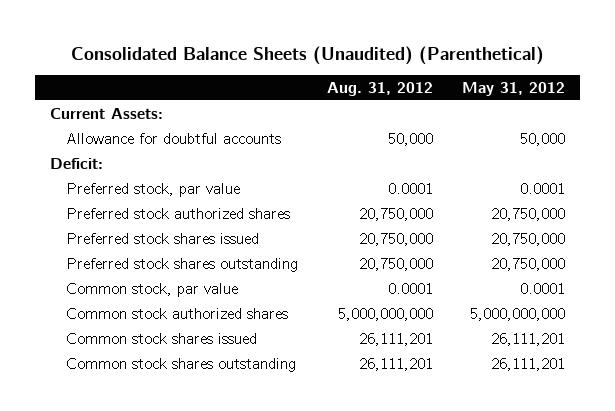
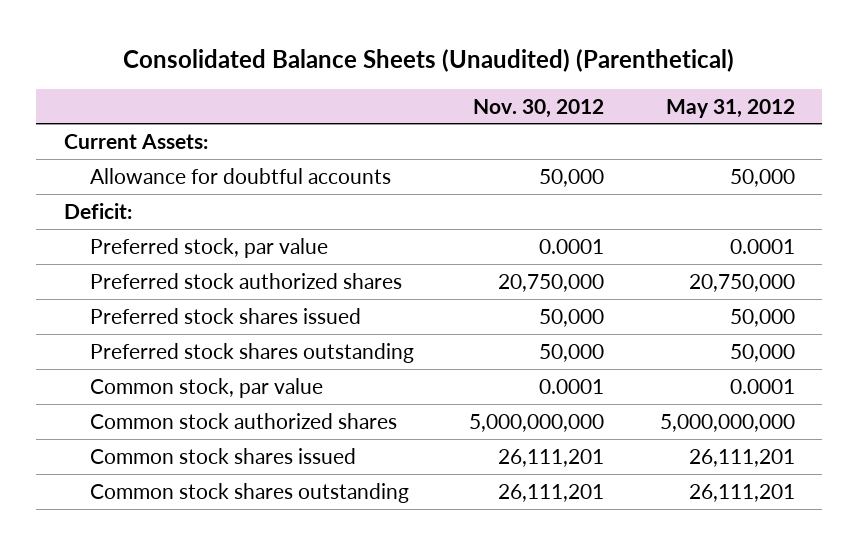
[327,81,434,96] Aug. 31, 2012 -> none
none -> [473,98,605,118] Nov. 30, 2012
[491,232,566,246] 20,750,000 -> [729,308,795,327] 50,000
[491,257,566,271] 20,750,000 -> [729,343,795,362] 50,000

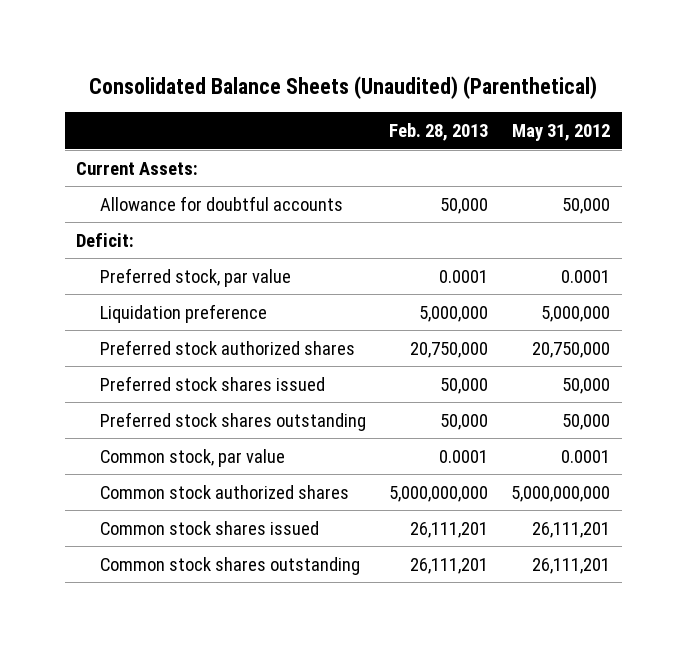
[473,98,605,118] Nov. 30, 2012 -> none
none -> [389,123,489,142] Feb. 28, 2013
none -> [100,303,268,323] Liquidation preference

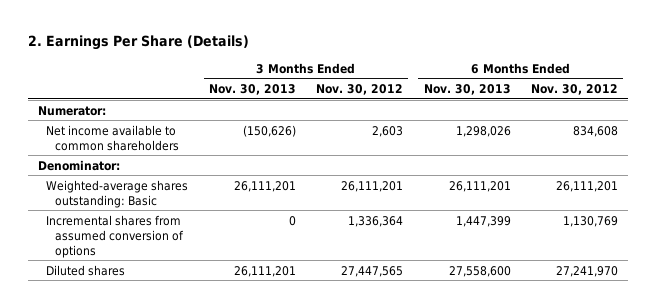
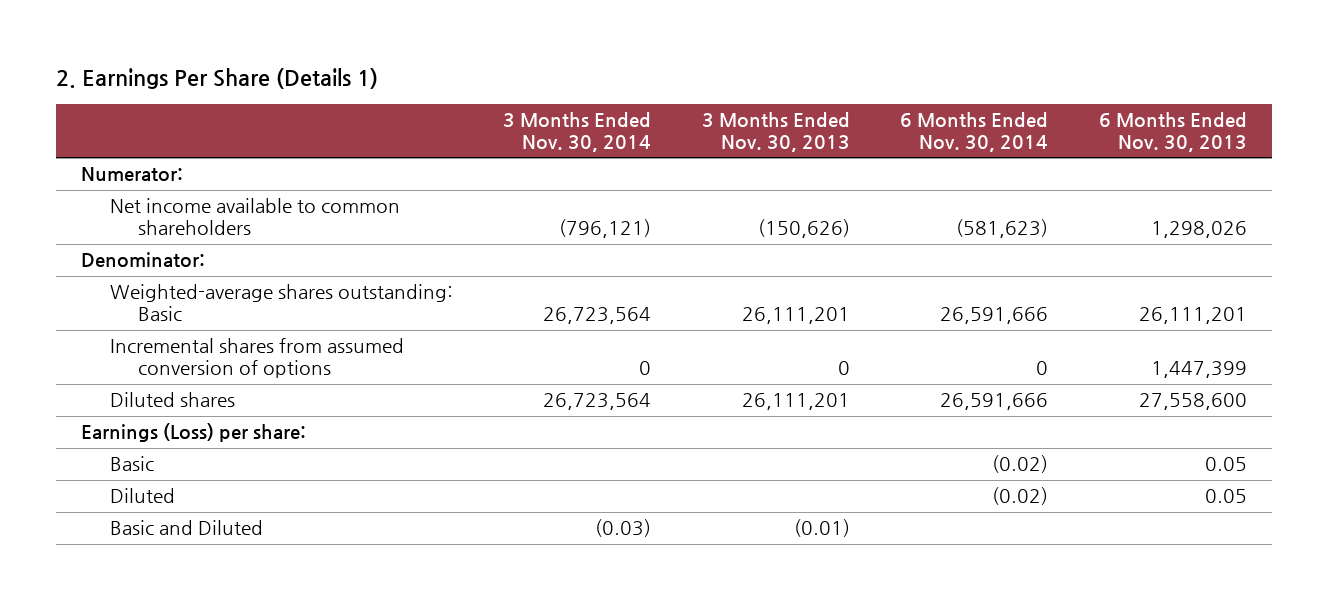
[27,35,249,51] 2. Earnings Per Share (Details) -> [55,67,378,89] 2. Earnings Per Share (Details 1)
[316,84,404,96] Nov. 30, 2012 -> none
[530,84,618,96] Nov. 30, 2012 -> none
none -> [503,112,652,152] 3 Months Ended Nov. 30, 2014
none -> [900,112,1049,152] 6 Months Ended Nov. 30, 2014
none -> [81,423,307,443] Earnings (Loss) per share:
none -> [109,456,154,472] Basic
none -> [109,488,175,504] Diluted
none -> [109,520,263,536] Basic and Diluted

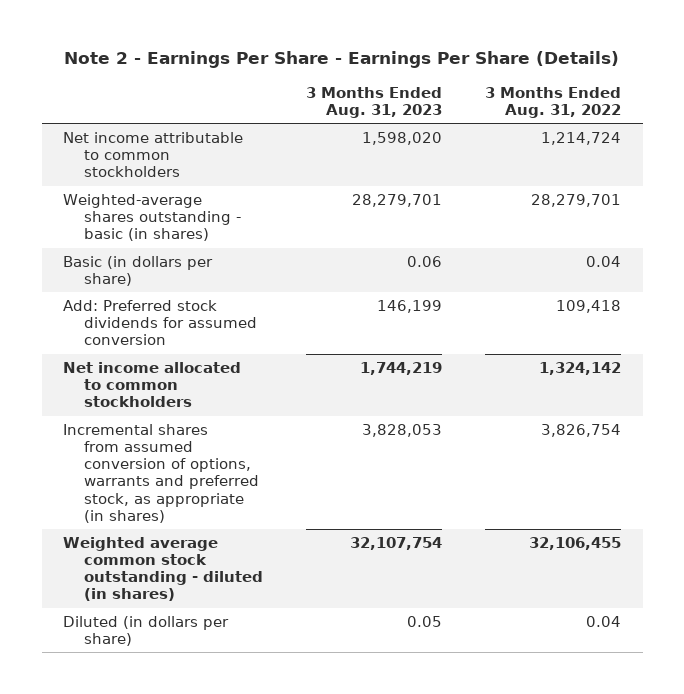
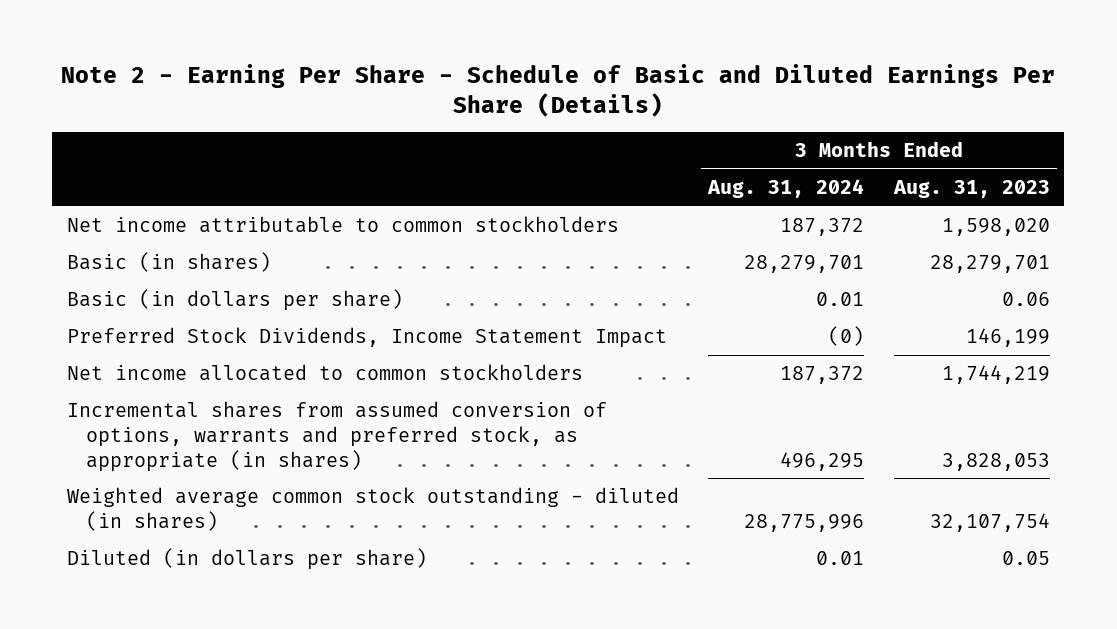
[64,51,620,69] Note 2 - Earnings Per Share - Earnings Per Share (Details) -> [61,63,1056,117] Note 2 - Earning Per Share - Schedule of Basic and Diluted Earnings Per Share (Details)
[485,86,622,118] 3 Months Ended Aug. 31, 2022 -> none
none -> [707,179,865,199] Aug. 31, 2024
[63,193,242,242] Weighted-average shares outstanding - basic (in shares) -> [66,252,271,273] Basic (in shares)
[63,299,258,346] Add: Preferred stock dividends for assumed conversion -> [66,327,667,349] Preferred Stock Dividends, Income Statement Impact

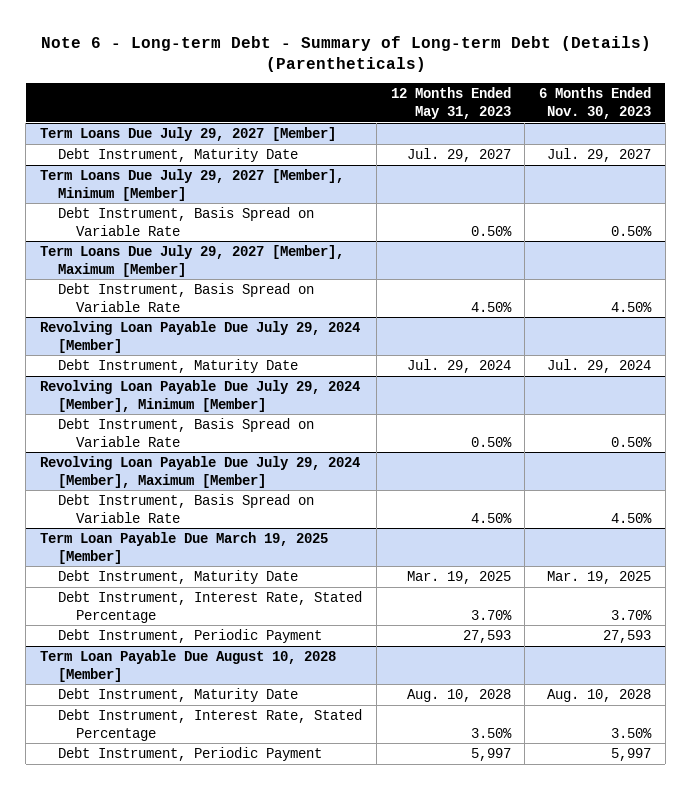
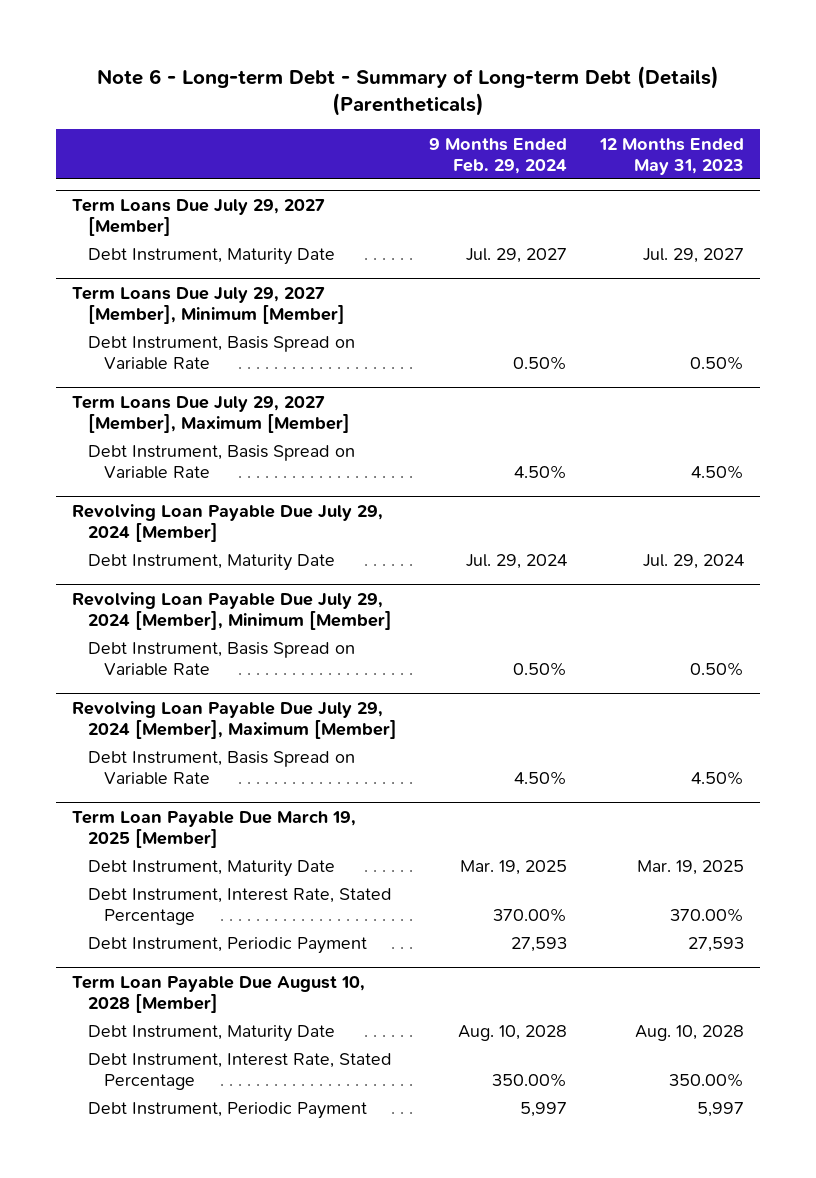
[539,87,652,119] 6 Months Ended Nov. 30, 2023 -> none
none -> [429,137,568,174] 9 Months Ended Feb. 29, 2024
[470,609,512,620] 3.70% -> [669,908,744,923] 370.00%
[470,727,512,738] 3.50% -> [668,1073,744,1088] 350.00%

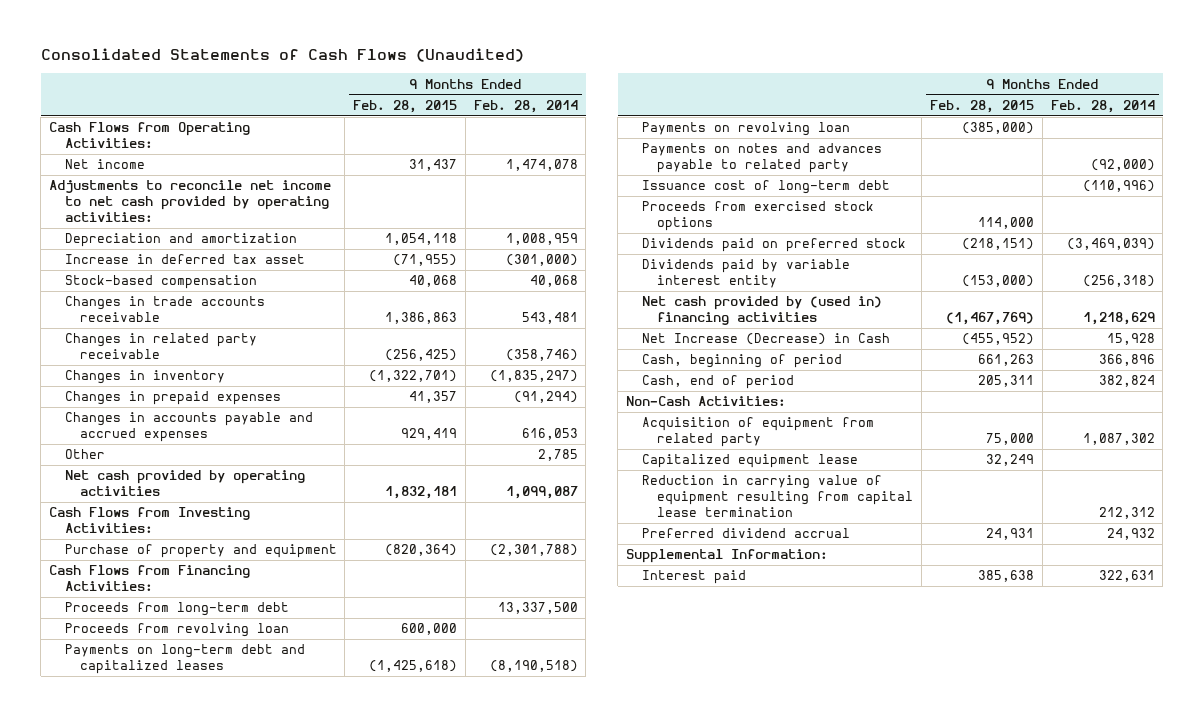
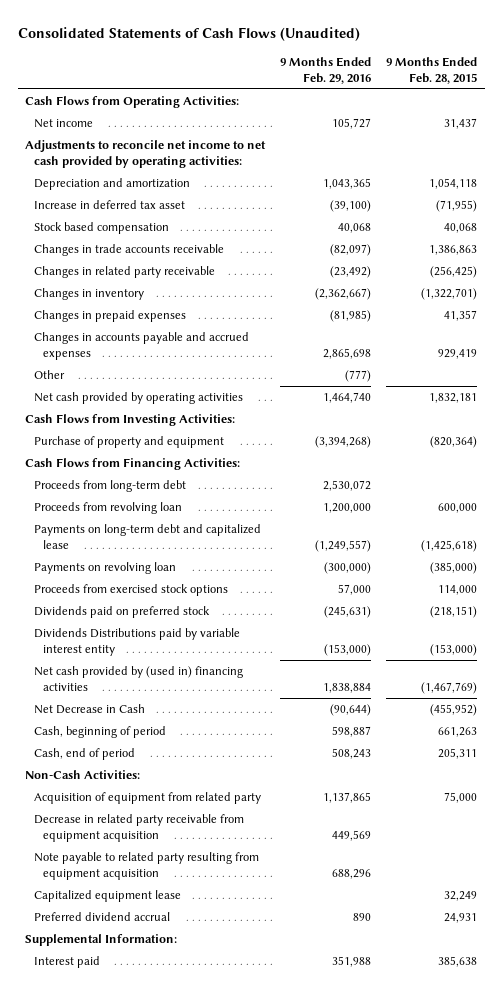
[473,99,578,113] Feb. 28, 2014 -> none
none -> [280,56,372,84] 9 Months Ended Feb. 29, 2016
[64,275,257,290] Stock-based compensation -> [34,222,170,235] Stock based compensation
[64,644,305,675] Payments on long-term debt and capitalized leases -> [34,524,262,550] Payments on long-term debt and capitalized lease
[641,143,882,174] Payments on notes and advances payable to related party -> none
[641,180,890,195] Issuance cost of long-term debt -> none
[641,259,850,289] Dividends paid by variable interest entity -> [34,628,241,657] Dividends Distributions paid by variable interest entity
[641,333,890,346] Net Increase (Decrease) in Cash -> [34,704,146,715] Net Decrease in Cash
none -> [34,814,245,843] Decrease in related party receivable from equipment acquisition
none -> [34,852,260,881] Note payable to related party resulting from equipment acquisition
[641,475,914,517] Reduction in carrying value of equipment resulting from capital lease termination -> none

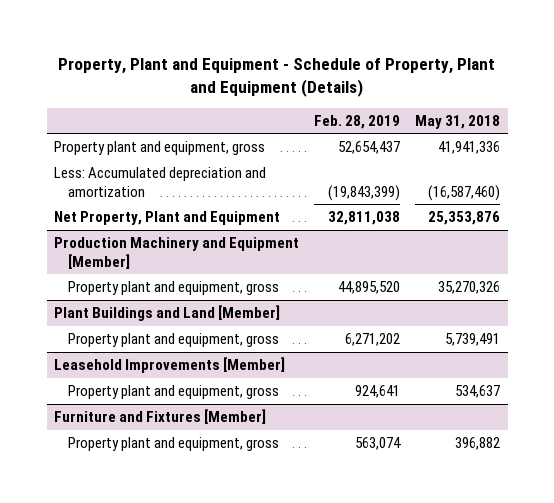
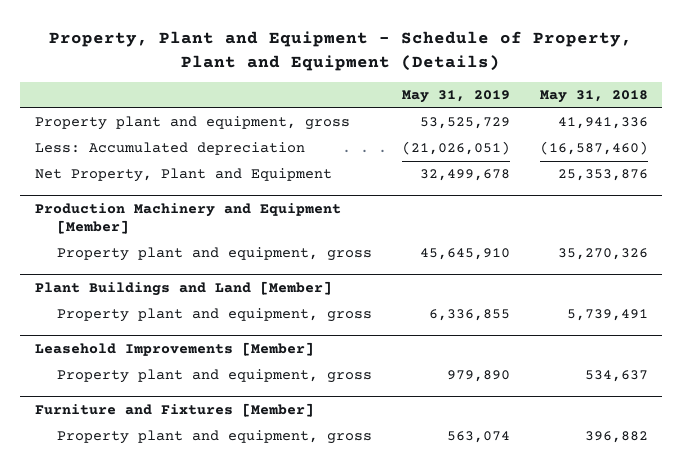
[314,114,401,129] Feb. 28, 2019 -> none
none -> [402,90,511,104] May 31, 2019
[54,167,267,197] Less: Accumulated depreciation and amortization -> [34,142,305,156] Less: Accumulated depreciation

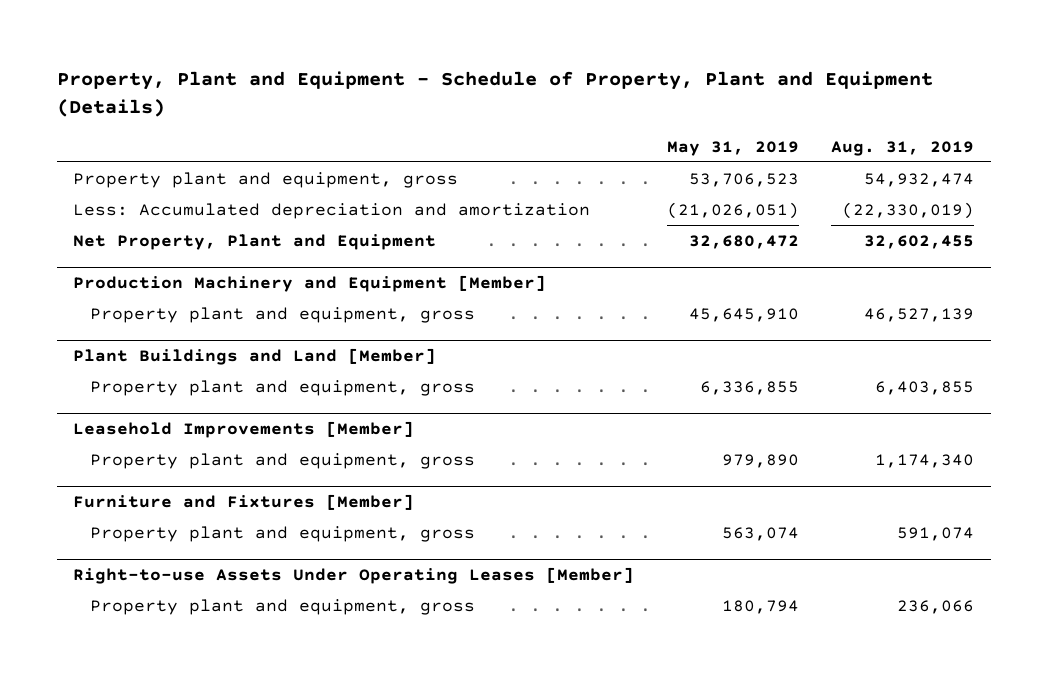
[539,90,648,104] May 31, 2018 -> none
none -> [831,140,975,156] Aug. 31, 2019
[420,117,511,130] 53,525,729 -> [688,172,799,187] 53,706,523
[34,142,305,156] Less: Accumulated depreciation -> [73,202,591,219] Less: Accumulated depreciation and amortization
[420,169,511,182] 32,499,678 -> [688,234,799,249] 32,680,472
none -> [73,567,635,585] Right-to-use Assets Under Operating Leases [Member]
none -> [90,598,476,615] Property plant and equipment, gross

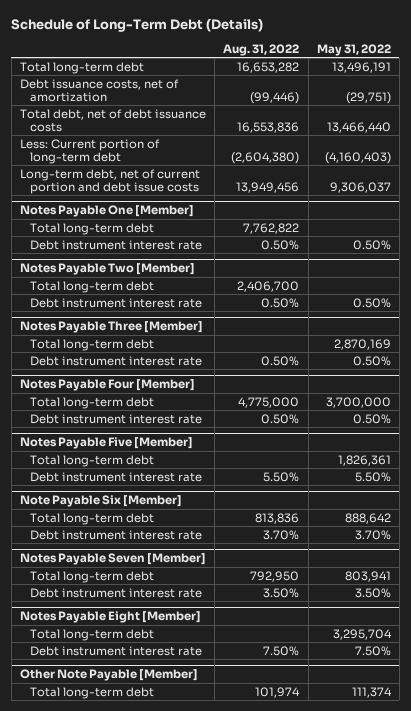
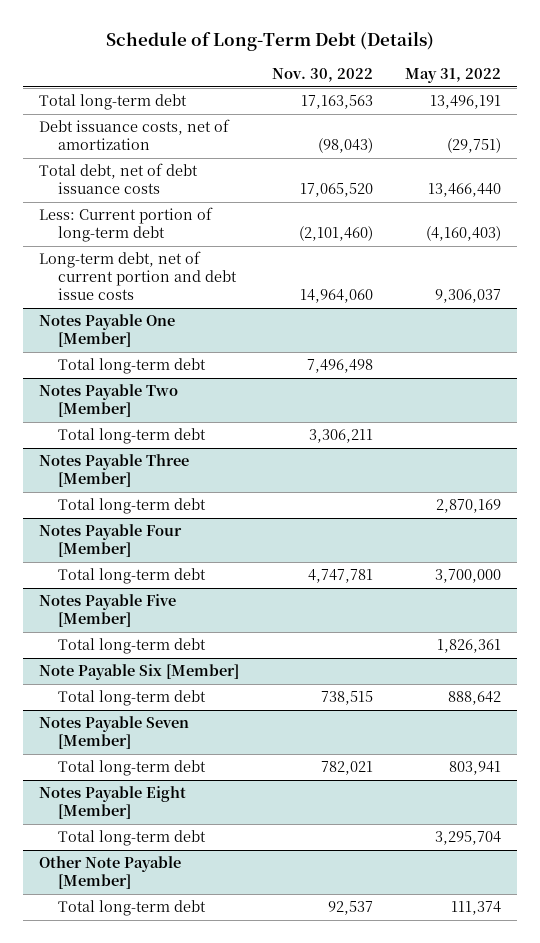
[223,43,300,56] Aug. 31, 2022 -> none
none -> [271,67,373,82] Nov. 30, 2022
[30,239,203,250] Debt instrument interest rate -> none
[30,297,203,308] Debt instrument interest rate -> none
[30,355,203,366] Debt instrument interest rate -> none
[30,413,203,424] Debt instrument interest rate -> none
[30,471,203,482] Debt instrument interest rate -> none
[30,529,203,540] Debt instrument interest rate -> none
[30,587,203,598] Debt instrument interest rate -> none
[30,645,203,656] Debt instrument interest rate -> none

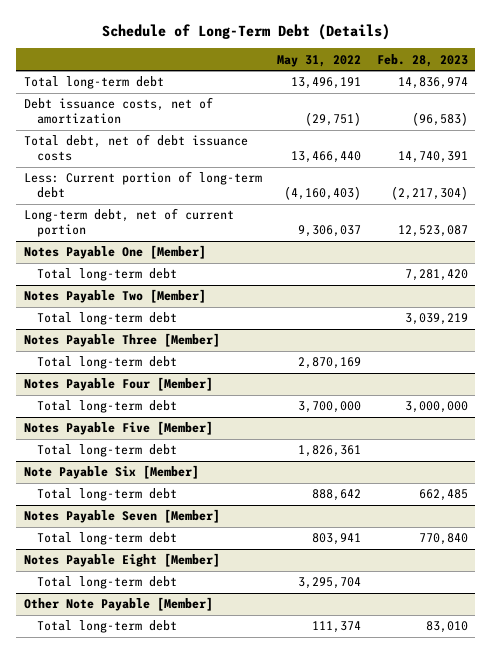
[271,67,373,82] Nov. 30, 2022 -> none
none -> [376,53,468,67] Feb. 28, 2023
[39,251,237,300] Long-term debt, net of current portion and debt issue costs -> [24,208,235,238] Long-term debt, net of current portion

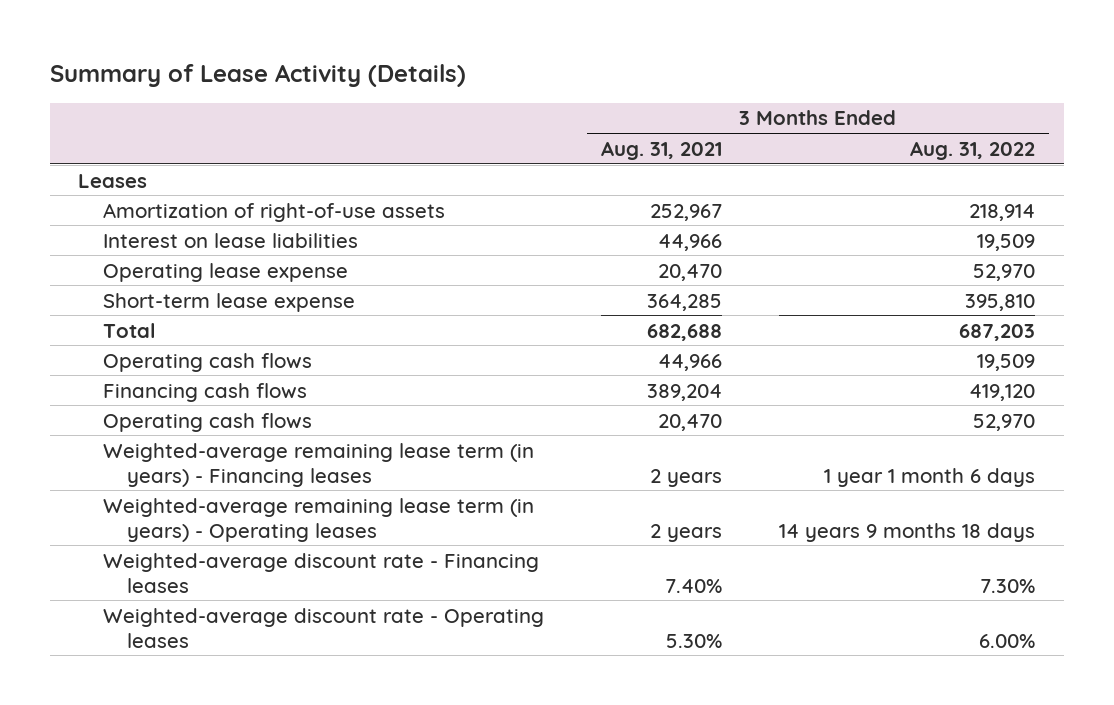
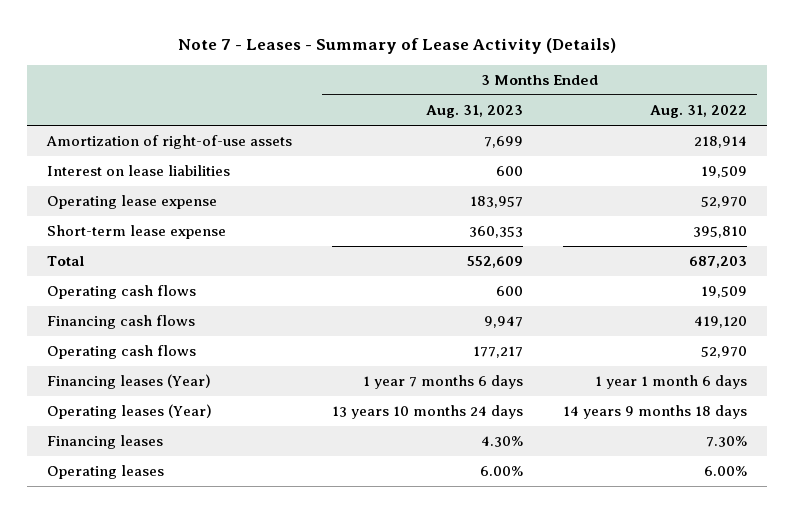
[49,64,466,88] Summary of Lease Activity (Details) -> [178,37,617,54] Note 7 - Leases - Summary of Lease Activity (Details)
[601,140,723,160] Aug. 31, 2021 -> none
none -> [426,105,524,119] Aug. 31, 2023
[78,173,148,188] Leases -> none
[102,442,534,487] Weighted-average remaining lease term (in years) - Financing leases -> [46,374,211,390] Financing leases (Year)
[102,497,534,542] Weighted-average remaining lease term (in years) - Operating leases -> [46,404,212,420] Operating leases (Year)
[102,552,539,593] Weighted-average discount rate - Financing leases -> [46,435,163,450] Financing leases
[102,607,544,648] Weighted-average discount rate - Operating leases -> [46,465,164,480] Operating leases

